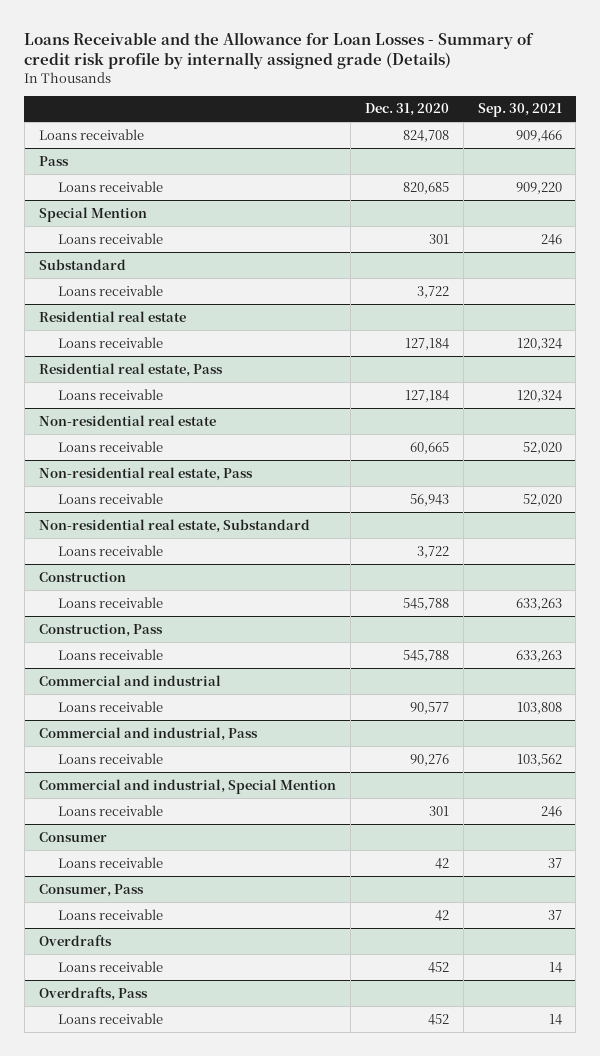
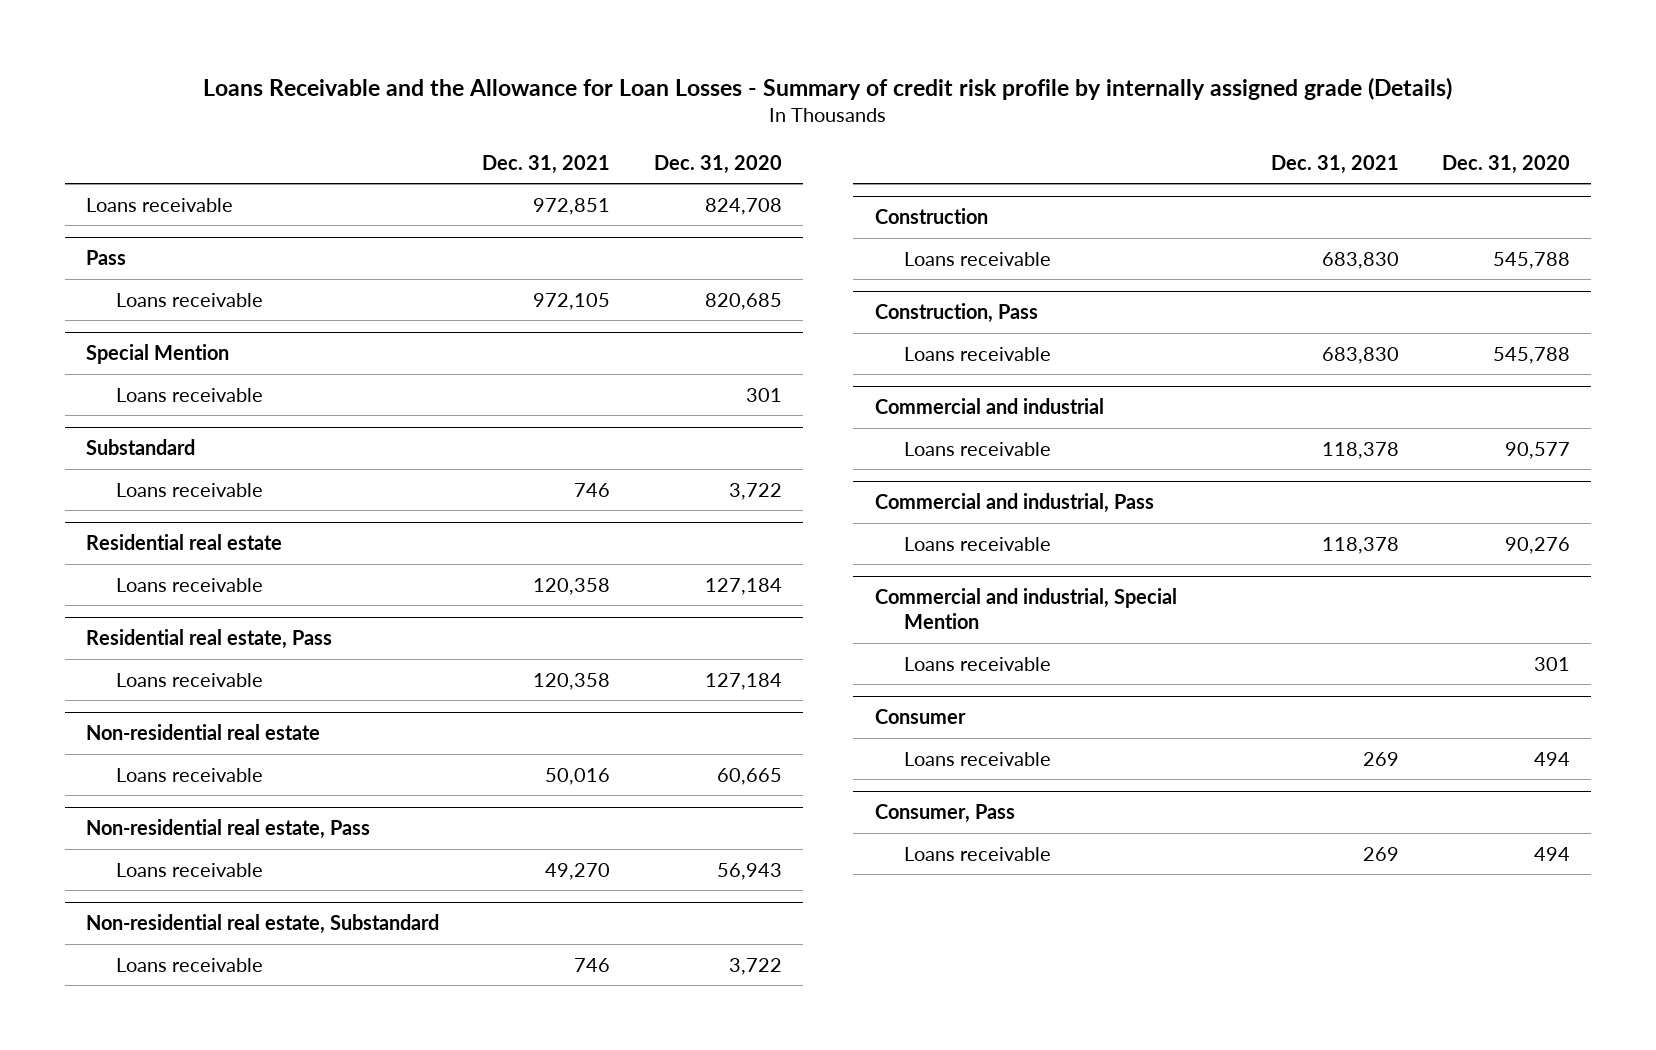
[477,103,562,118] Sep. 30, 2021 -> none
none -> [482,155,611,175] Dec. 31, 2021
[434,857,449,869] 42 -> [1533,751,1570,766] 494
[38,934,112,946] Overdrafts -> none
[57,960,163,972] Loans receivable -> none
[38,986,148,1001] Overdrafts, Pass -> none
[57,1012,163,1024] Loans receivable -> none
[434,909,449,921] 42 -> [1533,846,1570,861] 494

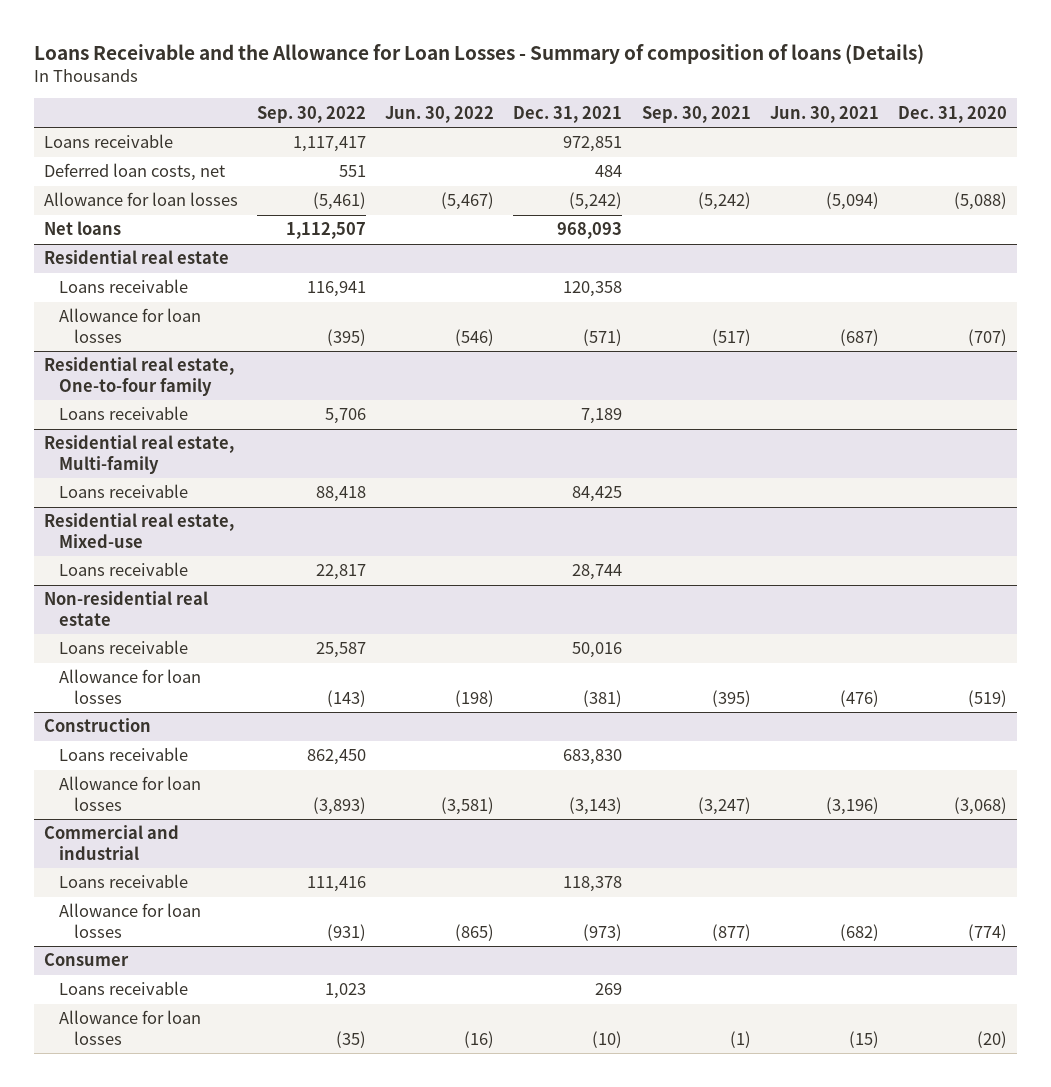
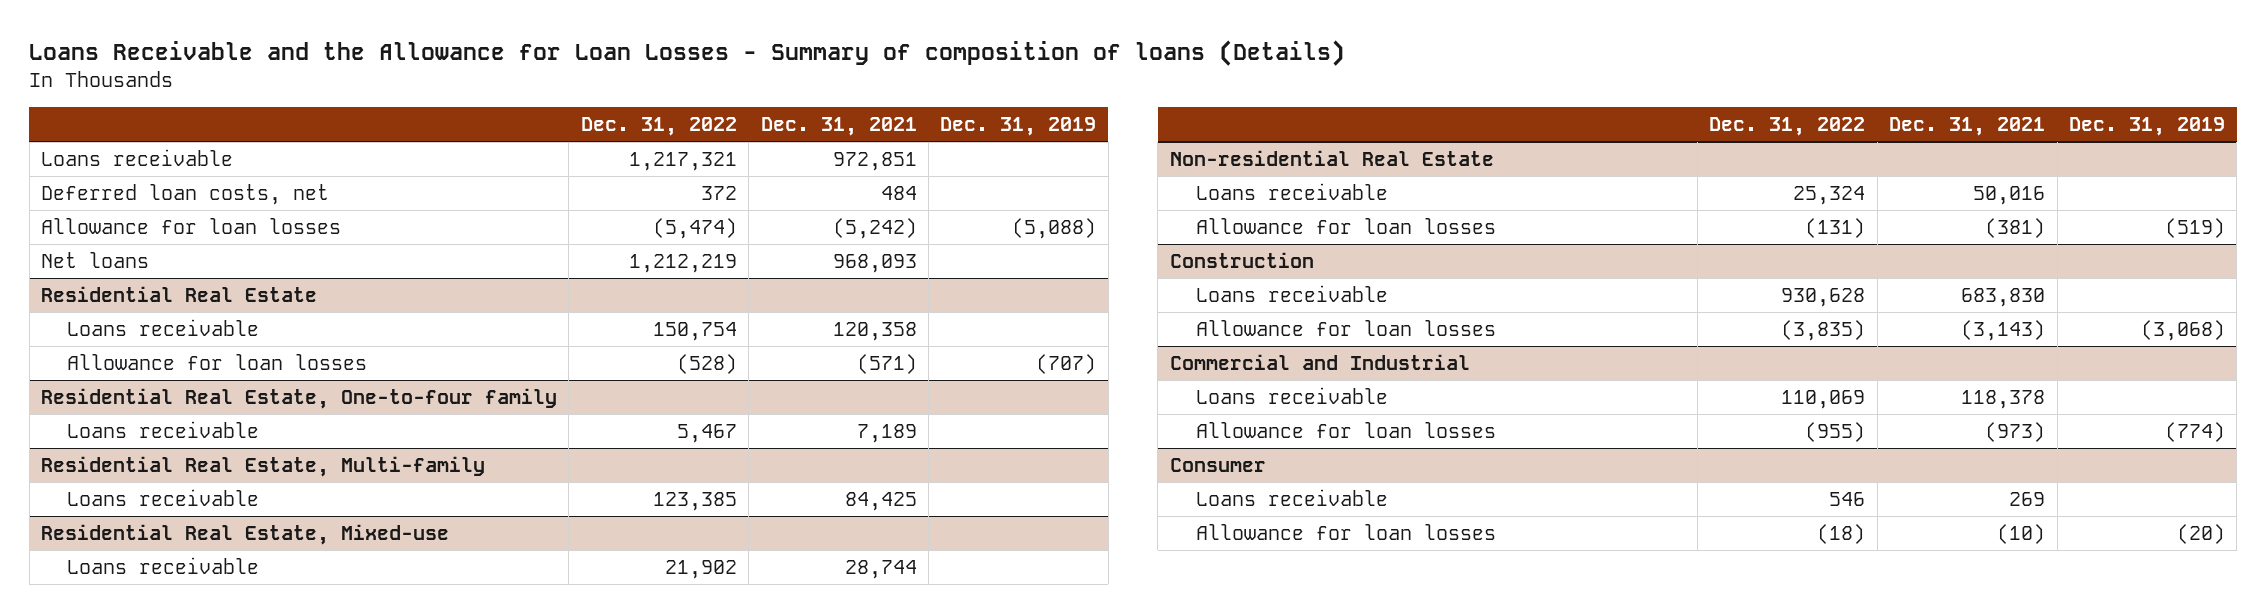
[256,105,366,123] Sep. 30, 2022 -> none
[385,105,495,123] Jun. 30, 2022 -> none
[641,105,751,123] Sep. 30, 2021 -> none
[769,105,879,123] Jun. 30, 2021 -> none
[898,105,1008,123] Dec. 31, 2020 -> none
none -> [580,117,737,137] Dec. 31, 2022
none -> [940,117,1097,137] Dec. 31, 2019
[43,250,229,265] Residential real estate -> [41,286,318,303] Residential Real Estate
[43,357,234,396] Residential real estate, One-to-four family -> [41,388,558,410] Residential Real Estate, One-to-four family
[43,435,234,474] Residential real estate, Multi-family -> [41,456,486,478] Residential Real Estate, Multi-family
[43,513,234,548] Residential real estate, Mixed-use -> [41,524,450,546] Residential Real Estate, Mixed-use
[43,591,208,626] Non-residential real estate -> [1169,150,1494,167] Non-residential Real Estate
[43,825,179,860] Commercial and industrial -> [1169,354,1470,371] Commercial and Industrial

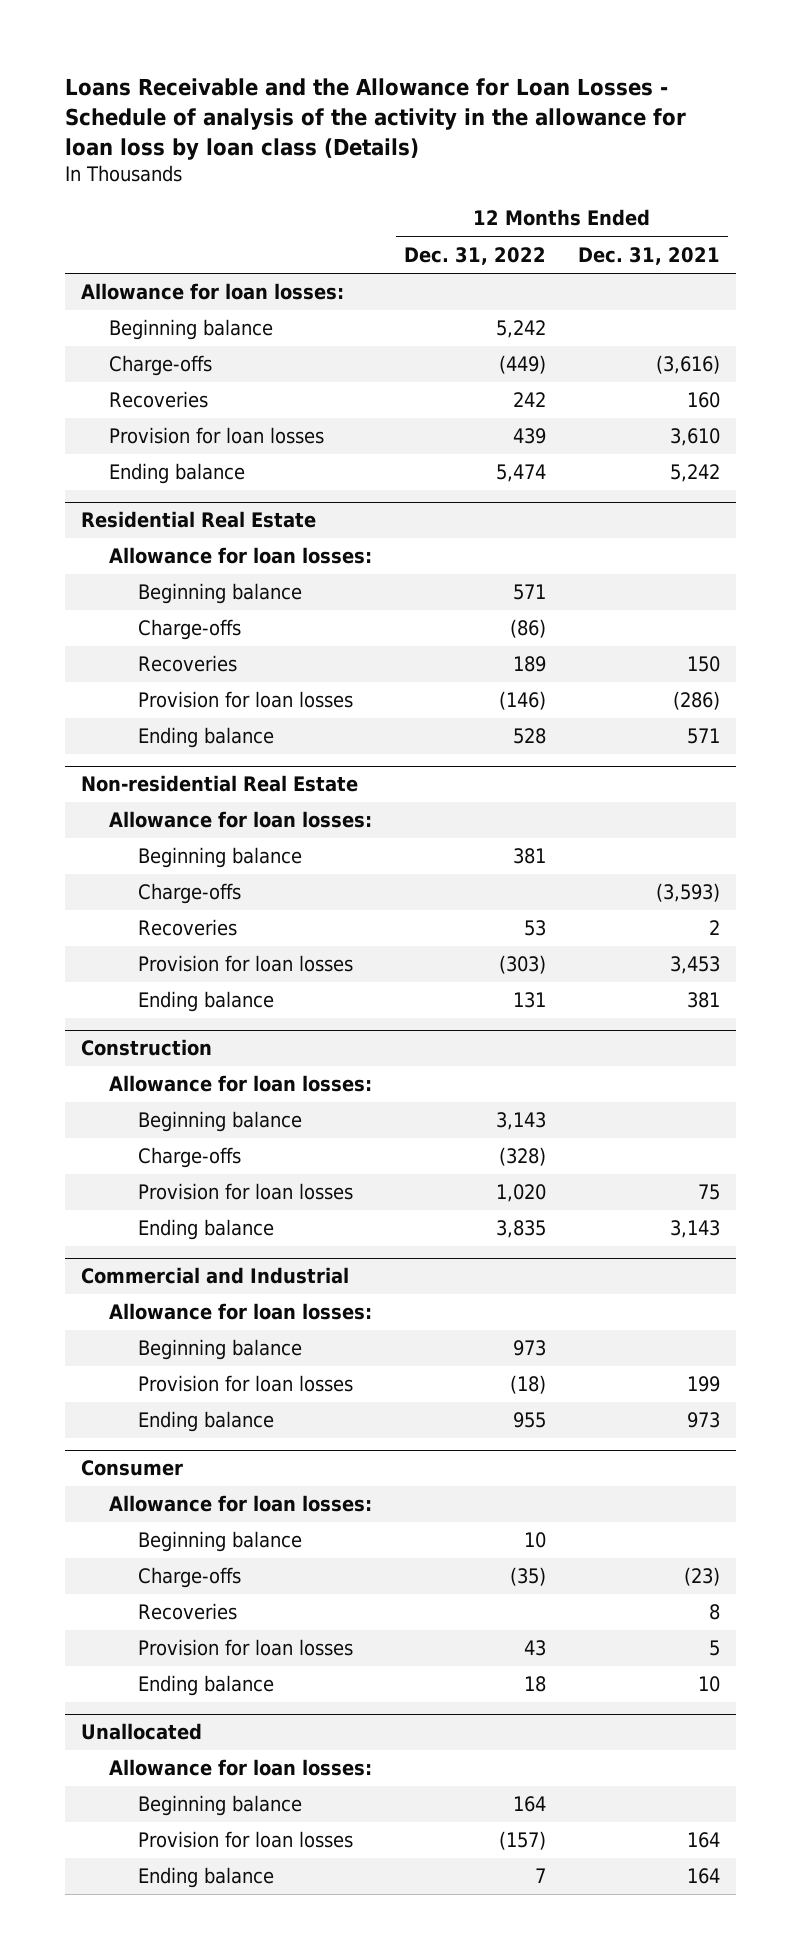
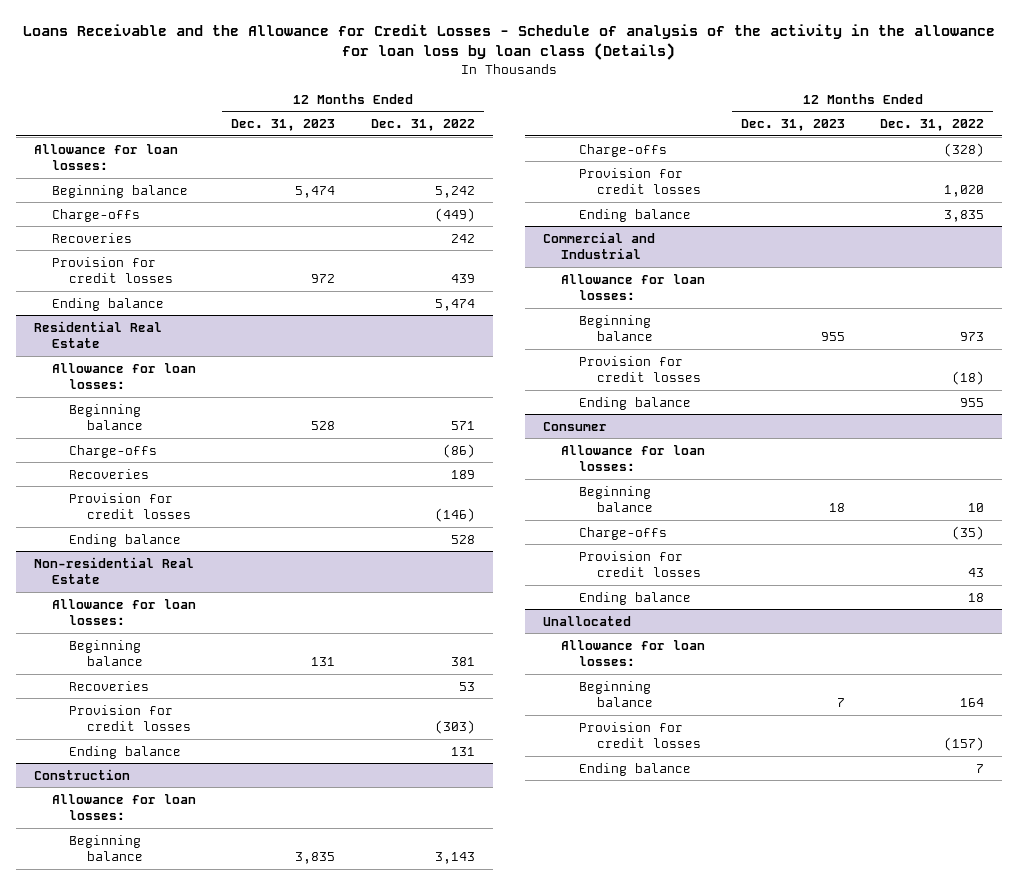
[64,77,686,160] Loans Receivable and the Allowance for Loan Losses - Schedule of analysis of the activity in the allowance for loan loss by loan class (Details) -> [23,23,996,61] Loans Receivable and the Allowance for Credit Losses - Schedule of analysis of the activity in the allowance for loan loss by loan class (Details)
[578,246,721,265] Dec. 31, 2021 -> none
none -> [231,119,336,132] Dec. 31, 2023
[109,427,325,445] Provision for loan losses -> [51,256,174,284] Provision for credit losses
[138,691,354,709] Provision for loan losses -> [69,492,192,520] Provision for credit losses
[138,883,242,905] Charge-offs -> none
[138,955,354,973] Provision for loan losses -> [69,704,192,732] Provision for credit losses
[138,1183,354,1201] Provision for loan losses -> [578,167,701,195] Provision for credit losses
[138,1375,354,1393] Provision for loan losses -> [578,355,701,383] Provision for credit losses
[138,1603,238,1621] Recoveries -> none
[138,1639,354,1657] Provision for loan losses -> [578,550,701,578] Provision for credit losses
[138,1831,354,1849] Provision for loan losses -> [578,721,701,749] Provision for credit losses

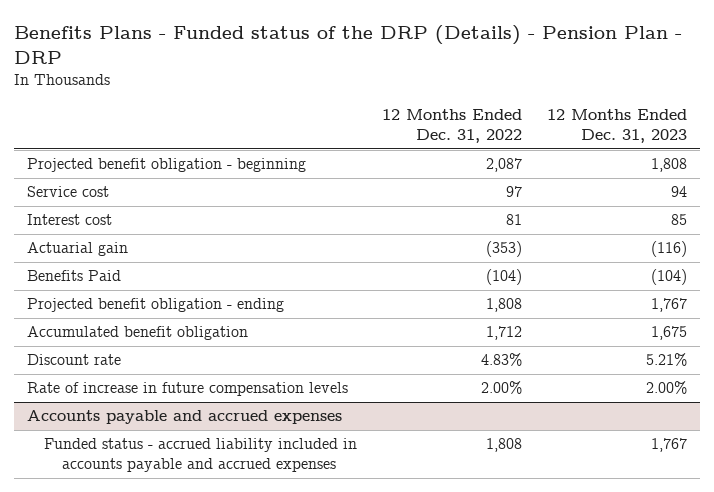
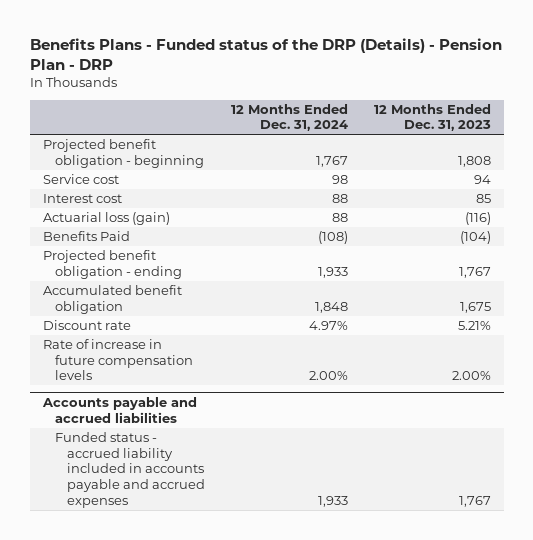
[382,109,523,144] 12 Months Ended Dec. 31, 2022 -> none
none -> [231,103,349,132] 12 Months Ended Dec. 31, 2024
[26,242,128,257] Actuarial gain -> [42,212,170,226] Actuarial loss (gain)
[26,410,342,425] Accounts payable and accrued expenses -> [41,396,197,423] Accounts payable and accrued liabilities

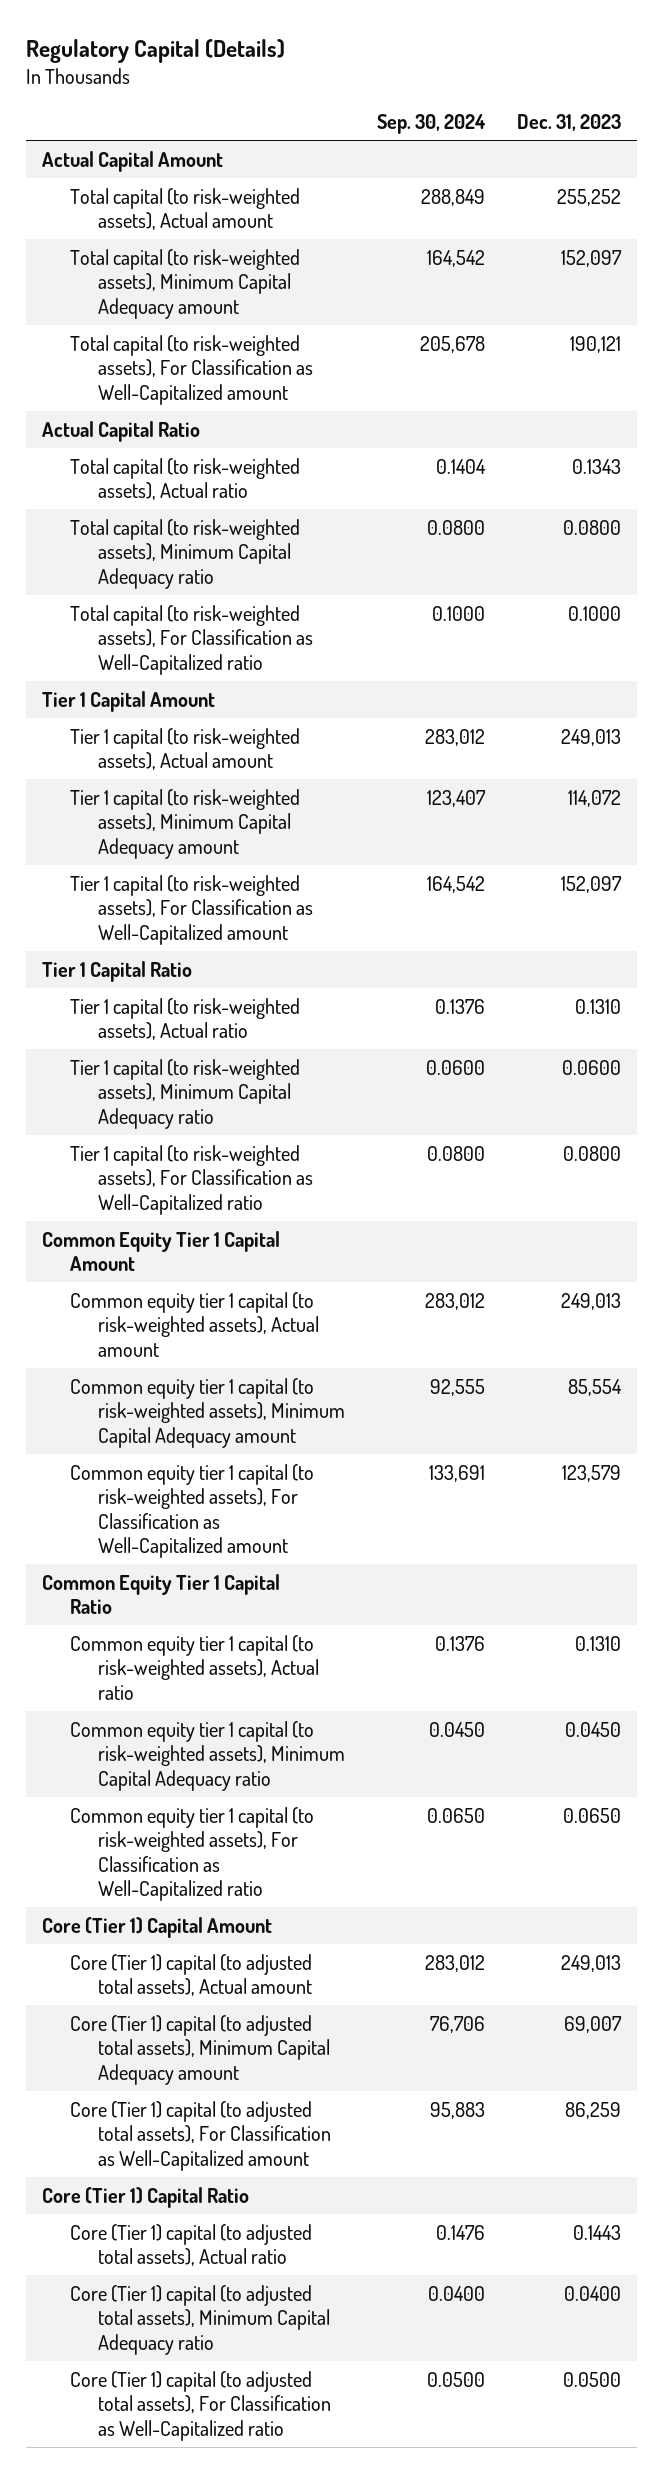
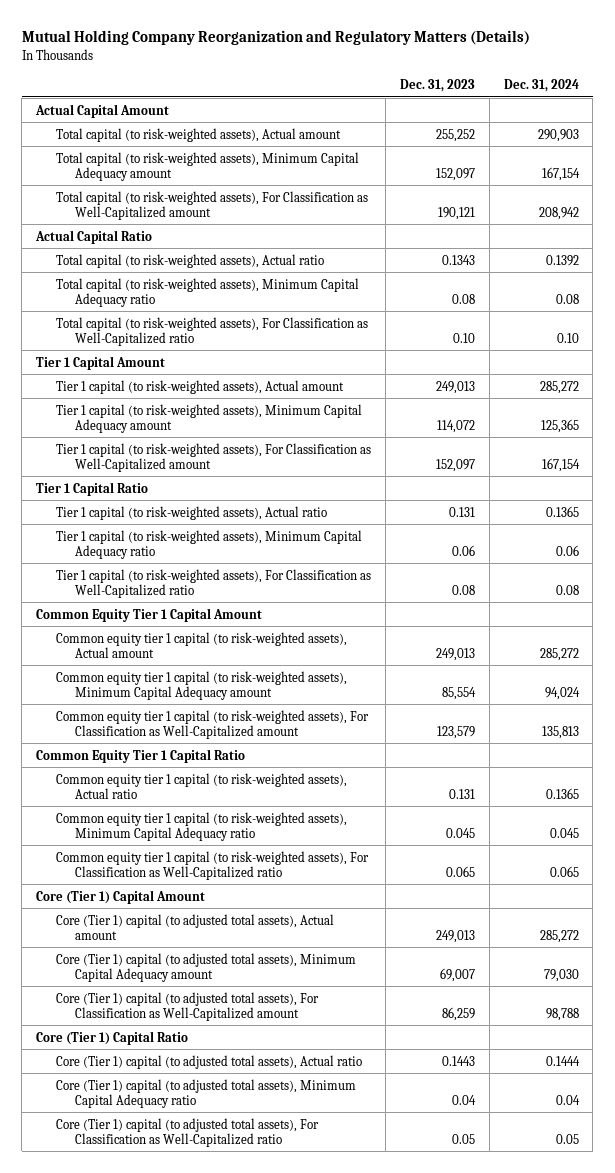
[25,38,285,63] Regulatory Capital (Details) -> [21,30,530,46] Mutual Holding Company Reorganization and Regulatory Matters (Details)
[377,114,487,135] Sep. 30, 2024 -> none
none -> [503,79,579,93] Dec. 31, 2024
[563,519,622,535] 0.0800 -> [451,293,475,304] 0.08
[568,605,622,621] 0.1000 -> [452,332,475,343] 0.10
[575,998,622,1014] 0.1310 -> [448,506,475,517] 0.131
[562,1059,622,1075] 0.0600 -> [451,544,475,556] 0.06
[563,1145,622,1161] 0.0800 -> [451,584,475,595] 0.08
[575,1635,622,1651] 0.1310 -> [448,788,475,799] 0.131
[565,1721,622,1737] 0.0450 -> [445,827,475,838] 0.045
[563,1807,622,1823] 0.0650 -> [445,865,475,877] 0.065
[564,2285,622,2301] 0.0400 -> [451,1094,476,1105] 0.04
[563,2371,622,2387] 0.0500 -> [451,1133,475,1144] 0.05

